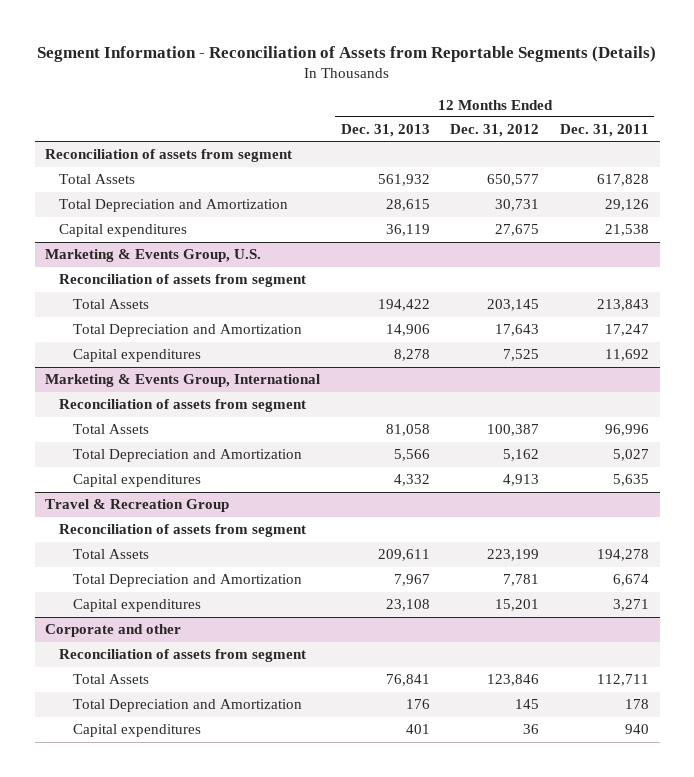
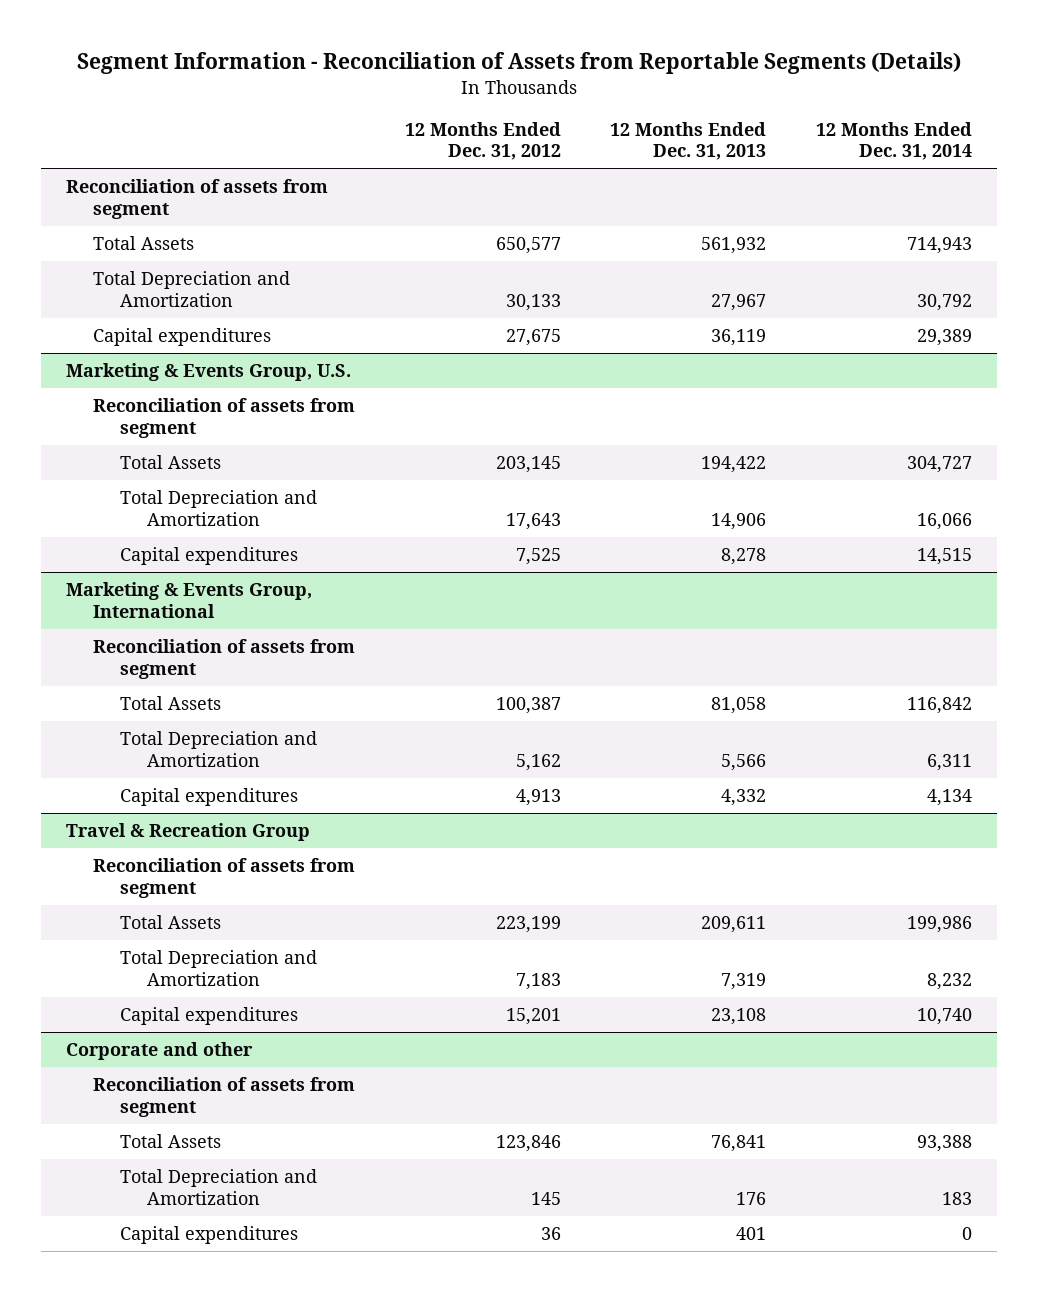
[560,124,650,138] Dec. 31, 2011 -> none
none -> [815,121,972,161] 12 Months Ended Dec. 31, 2014
[385,199,430,212] 28,615 -> [711,293,767,311] 27,967
[495,199,540,212] 30,731 -> [505,293,561,311] 30,133
[393,574,430,587] 7,967 -> [721,972,767,990] 7,319
[503,574,540,587] 7,781 -> [515,972,561,990] 7,183

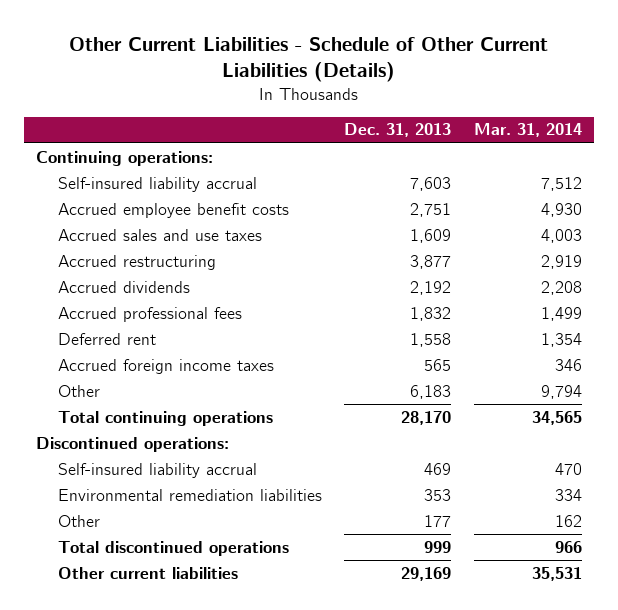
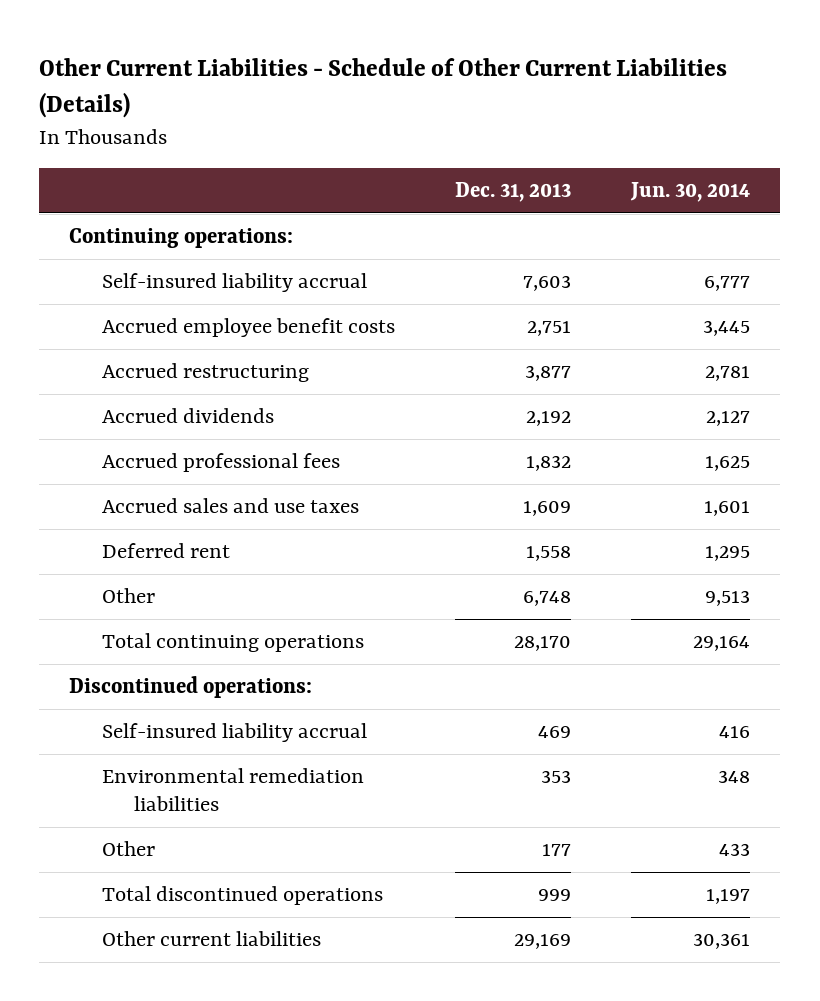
[474,123,583,138] Mar. 31, 2014 -> none
none -> [630,181,751,202] Jun. 30, 2014
[57,228,262,241] Accrued sales and use taxes -> [101,498,359,514] Accrued sales and use taxes
[57,358,274,374] Accrued foreign income taxes -> none
[410,384,452,399] 6,183 -> [522,591,571,607] 6,748

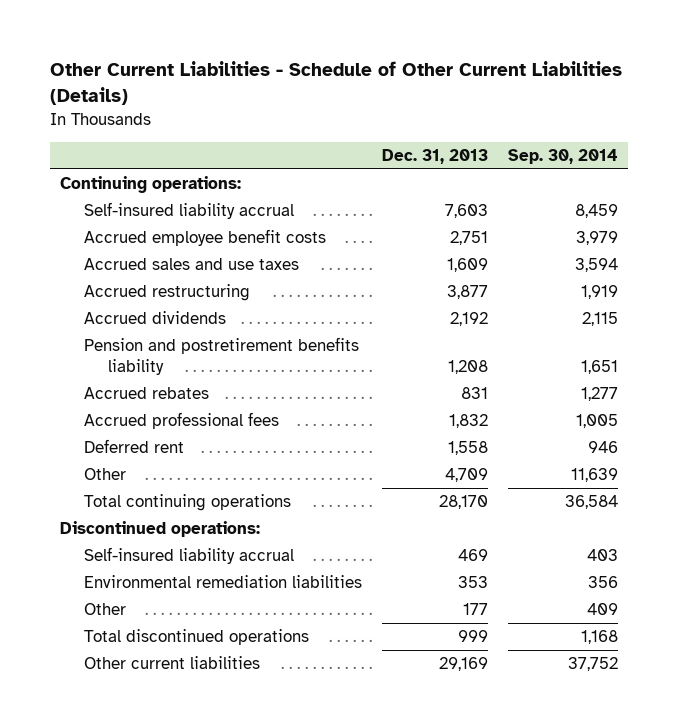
[630,181,751,202] Jun. 30, 2014 -> none
none -> [507,148,618,164] Sep. 30, 2014
[101,498,359,514] Accrued sales and use taxes -> [84,258,300,271] Accrued sales and use taxes
none -> [84,337,360,376] Pension and postretirement benefits liability
none -> [84,387,210,400] Accrued rebates
[522,591,571,607] 6,748 -> [444,468,488,483] 4,709

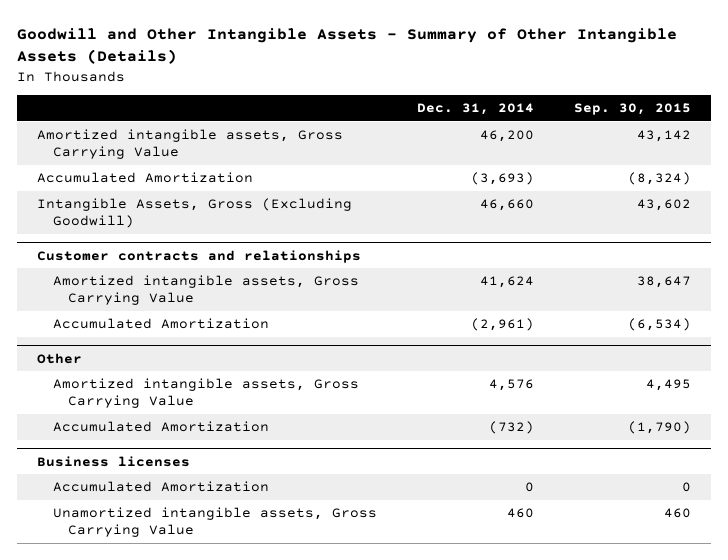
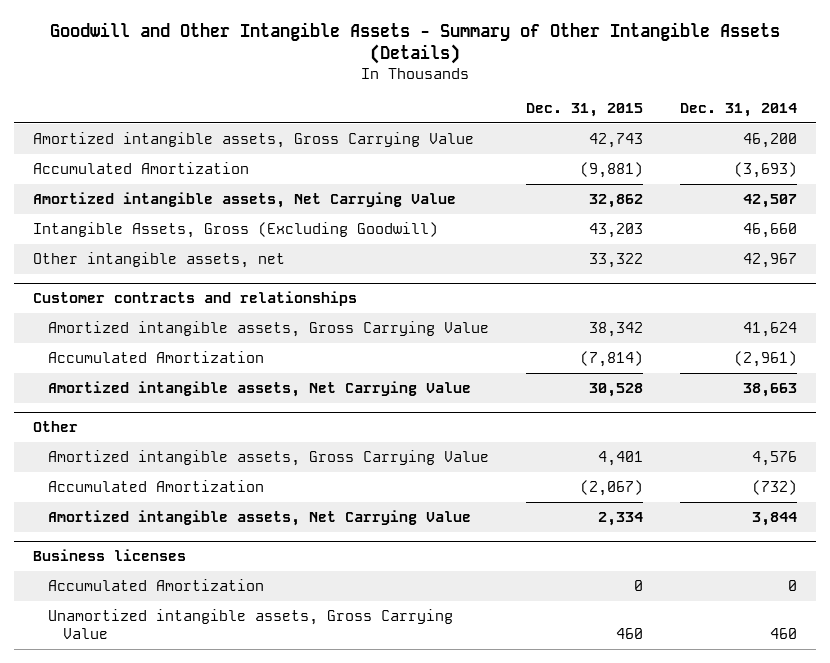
[573,103,691,116] Sep. 30, 2015 -> none
none -> [526,102,644,117] Dec. 31, 2015
none -> [33,191,457,208] Amortized intangible assets, Net Carrying Value
none -> [33,251,286,268] Other intangible assets, net
none -> [48,380,472,397] Amortized intangible assets, Net Carrying Value
none -> [48,509,472,526] Amortized intangible assets, Net Carrying Value

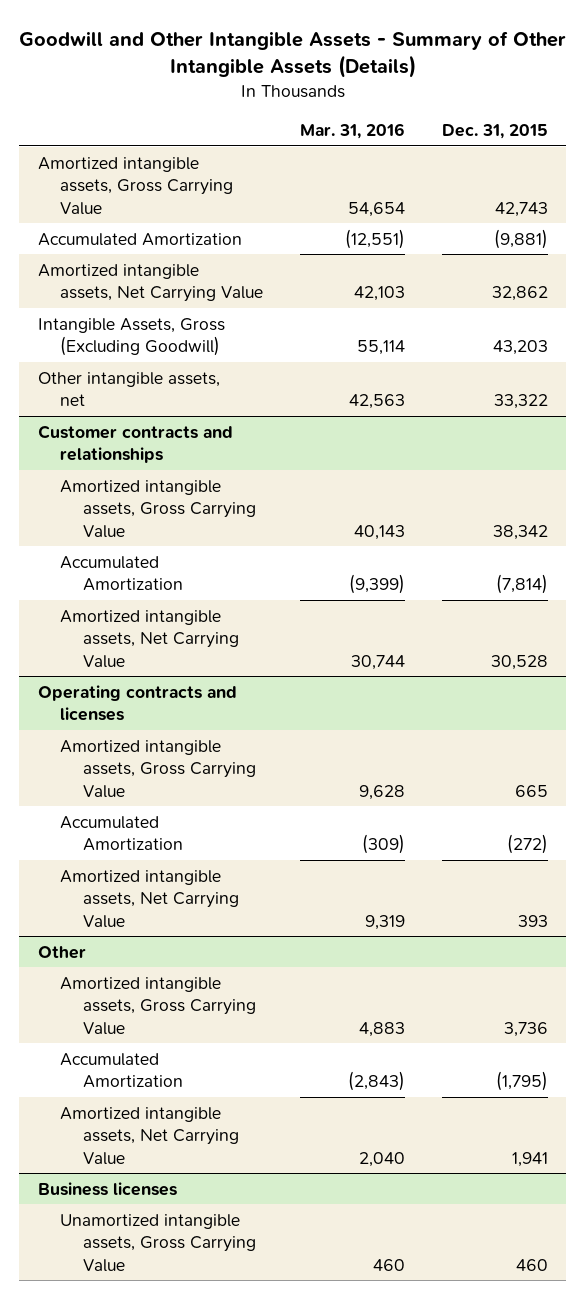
[680,102,798,117] Dec. 31, 2014 -> none
none -> [300,122,406,139] Mar. 31, 2016
none -> [37,684,237,722] Operating contracts and licenses
none -> [60,739,256,798] Amortized intangible assets, Gross Carrying Value
none -> [60,815,183,852] Accumulated Amortization
none -> [60,869,239,928] Amortized intangible assets, Net Carrying Value
[598,450,644,466] 4,401 -> [504,1021,549,1037] 3,736
[580,479,644,496] (2,067) -> [496,1071,549,1092] (1,795)
[598,511,644,526] 2,334 -> [512,1151,549,1167] 1,941
[48,578,265,591] Accumulated Amortization -> none

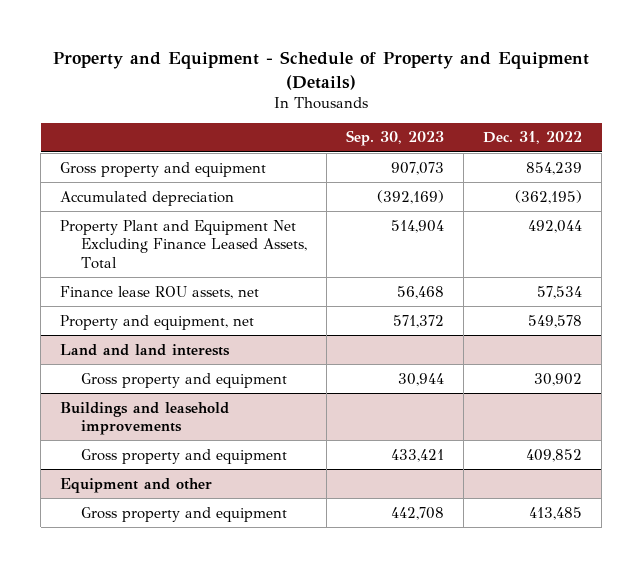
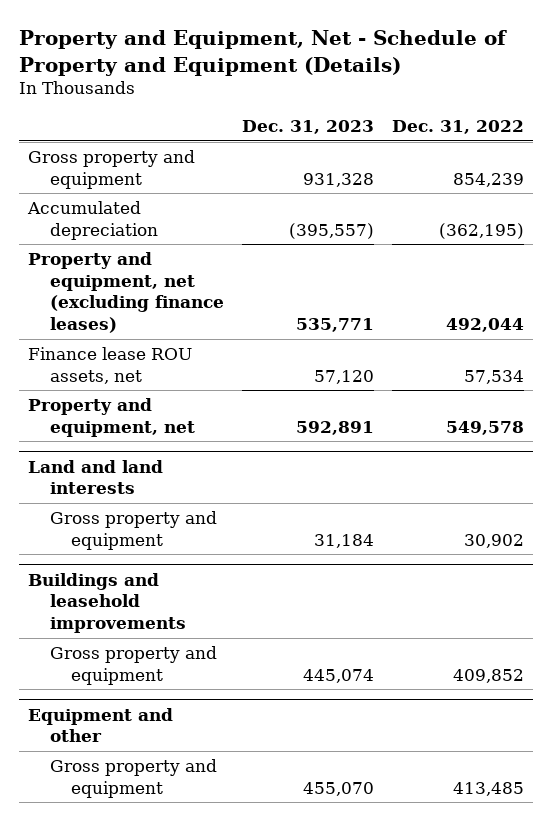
[53,51,590,90] Property and Equipment - Schedule of Property and Equipment (Details) -> [19,30,508,76] Property and Equipment, Net - Schedule of Property and Equipment (Details)
[345,130,444,147] Sep. 30, 2023 -> none
none -> [242,119,375,134] Dec. 31, 2023
[60,219,307,269] Property Plant and Equipment Net Excluding Finance Leased Assets, Total -> [28,251,224,333] Property and equipment, net (excluding finance leases)

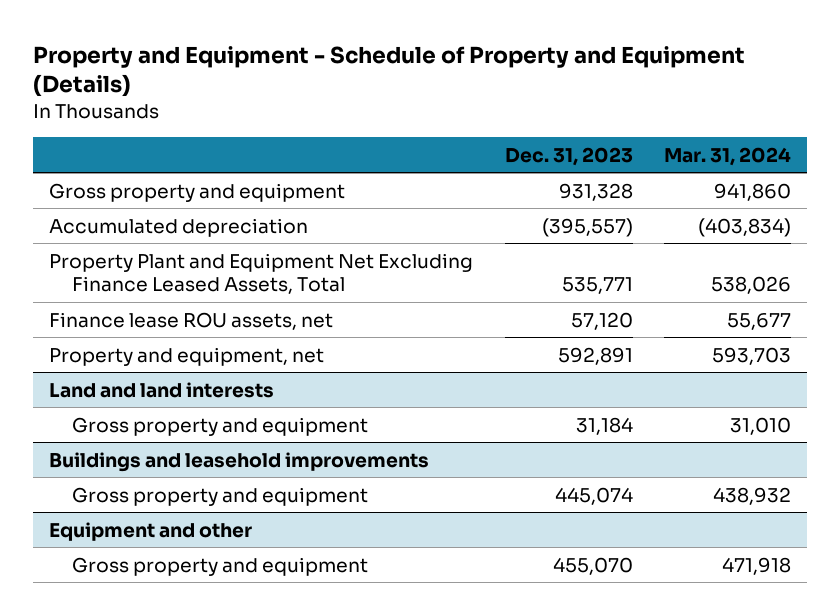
[19,30,508,76] Property and Equipment, Net - Schedule of Property and Equipment (Details) -> [32,45,745,98] Property and Equipment - Schedule of Property and Equipment (Details)
[392,119,525,134] Dec. 31, 2022 -> none
none -> [664,146,792,166] Mar. 31, 2024
[28,251,224,333] Property and equipment, net (excluding finance leases) -> [48,252,473,294] Property Plant and Equipment Net Excluding Finance Leased Assets, Total

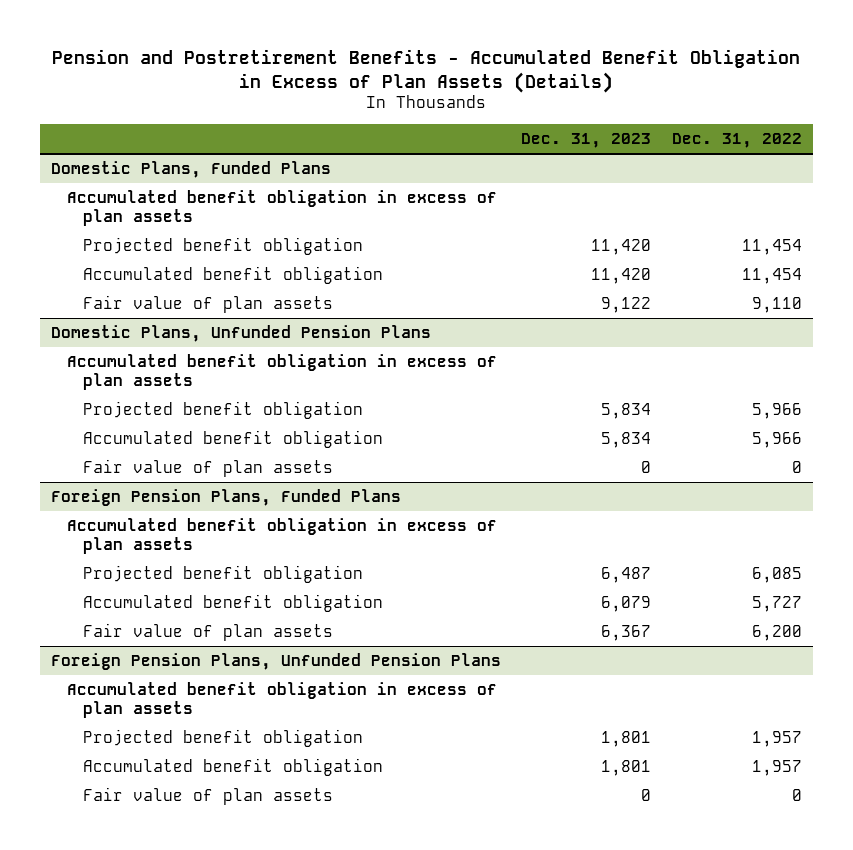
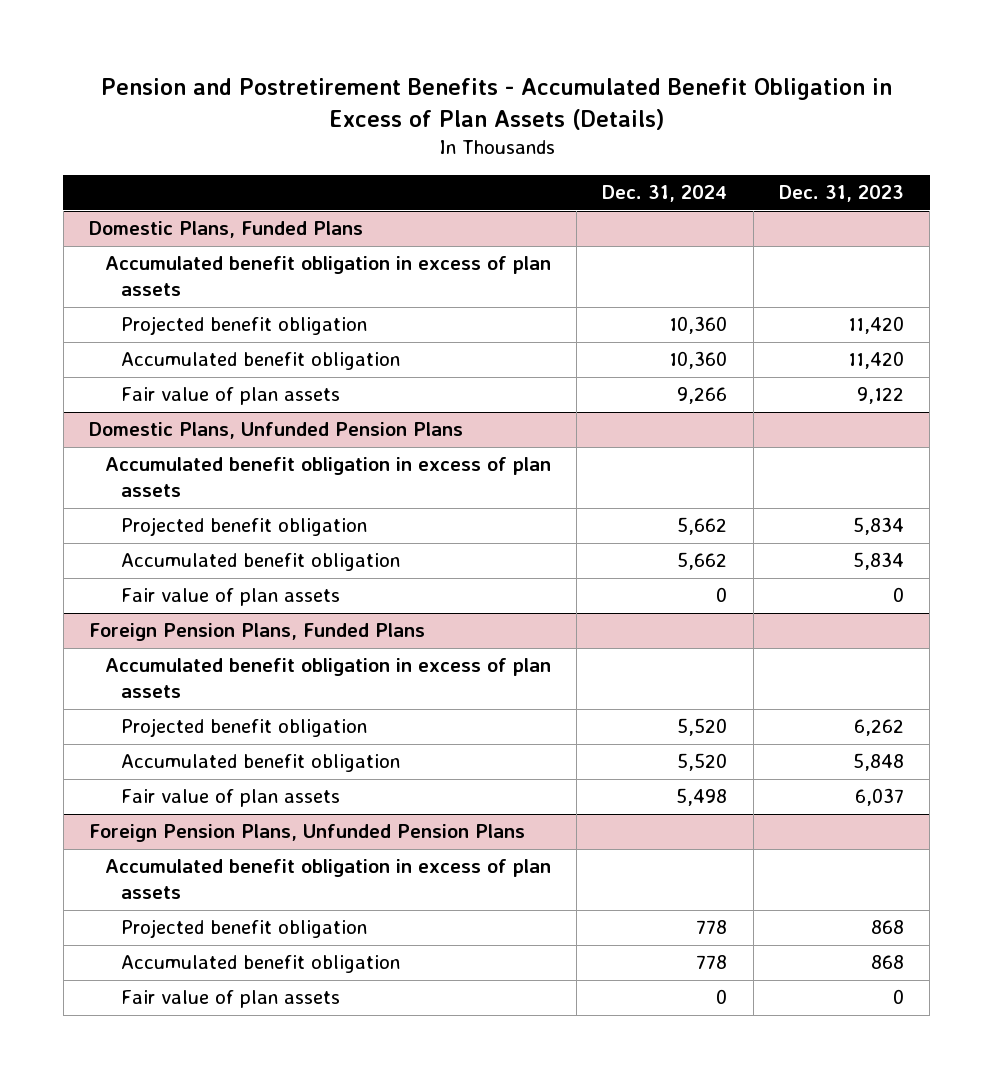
[672,132,803,148] Dec. 31, 2022 -> none
none -> [602,185,728,203] Dec. 31, 2024
[601,567,652,584] 6,487 -> [853,719,904,737] 6,262
[601,596,652,613] 6,079 -> [852,753,904,772] 5,848
[601,625,652,642] 6,367 -> [854,788,904,807] 6,037
[601,731,652,748] 1,801 -> [870,920,904,935] 868
[601,760,652,777] 1,801 -> [870,955,904,970] 868

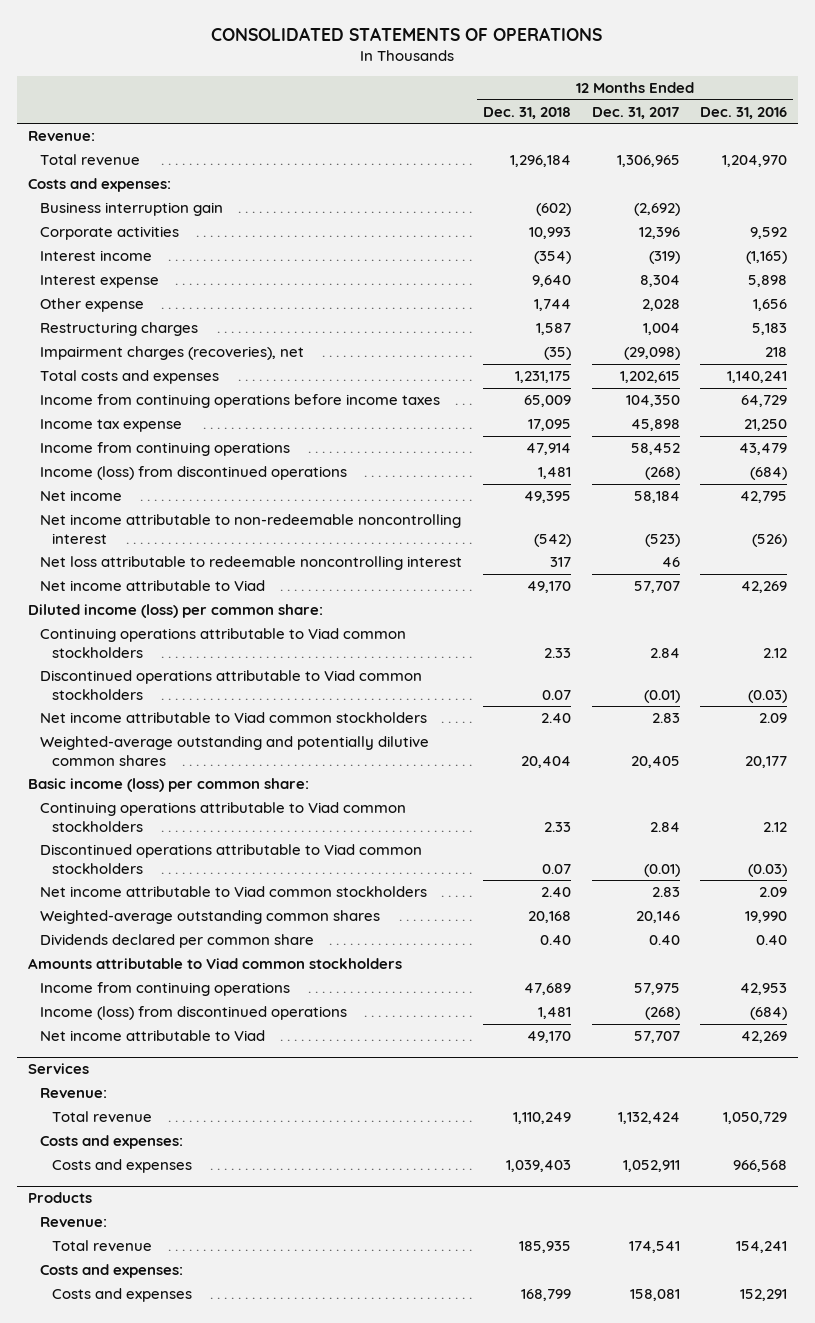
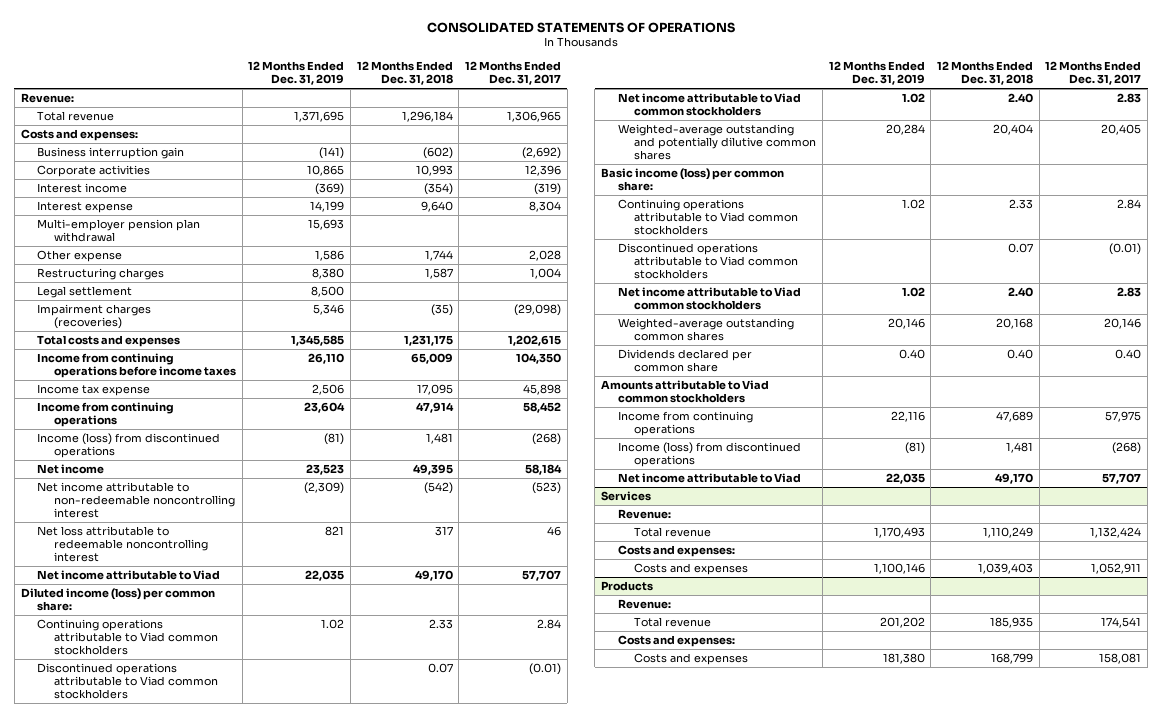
[700,106,788,119] Dec. 31, 2016 -> none
none -> [248,61,345,86] 12 Months Ended Dec. 31, 2019
none -> [37,218,201,242] Multi-employer pension plan withdrawal
none -> [37,285,133,298] Legal settlement
[39,346,304,361] Impairment charges (recoveries), net -> [37,303,152,329] Impairment charges (recoveries)

